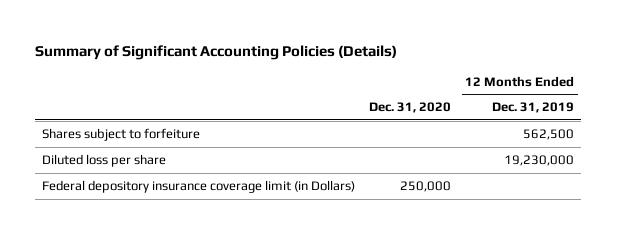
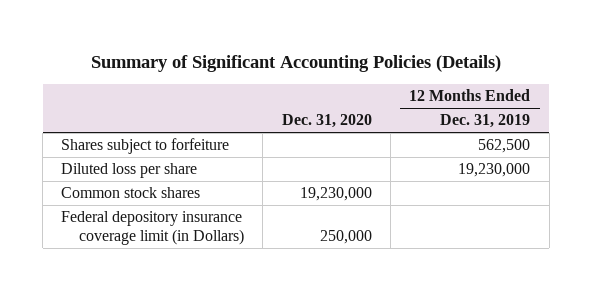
none -> [61,187,201,199] Common stock shares

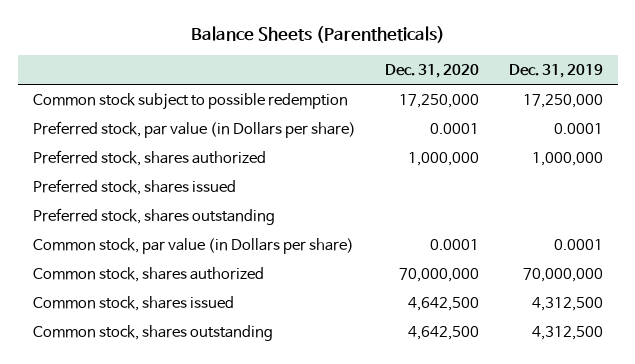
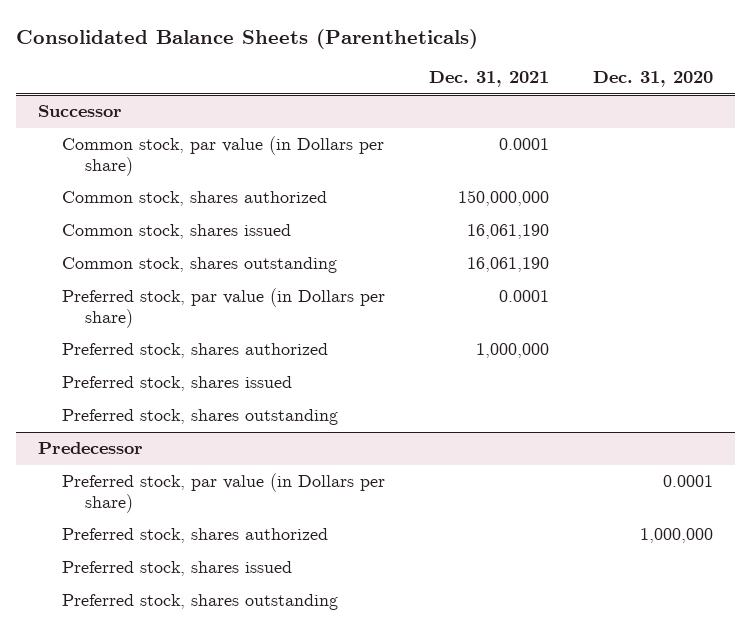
[190,26,445,44] Balance Sheets (Parentheticals) -> [16,28,479,49] Consolidated Balance Sheets (Parentheticals)
[508,63,603,78] Dec. 31, 2019 -> none
none -> [428,71,549,88] Dec. 31, 2021
[32,92,348,110] Common stock subject to possible redemption -> none
none -> [38,105,123,118] Successor
none -> [61,136,384,176] Common stock, par value (in Dollars per share)
none -> [61,191,327,207] Common stock, shares authorized
none -> [61,224,291,240] Common stock, shares issued
none -> [61,257,337,274] Common stock, shares outstanding
none -> [61,288,385,328] Preferred stock, par value (in Dollars per share)
none -> [61,343,328,359] Preferred stock, shares authorized
none -> [61,376,292,392] Preferred stock, shares issued
none -> [61,409,338,426] Preferred stock, shares outstanding
none -> [38,442,144,455] Predecessor
[32,237,354,254] Common stock, par value (in Dollars per share) -> none
[32,266,264,282] Common stock, shares authorized -> none
[32,295,234,311] Common stock, shares issued -> none
[32,324,273,341] Common stock, shares outstanding -> none

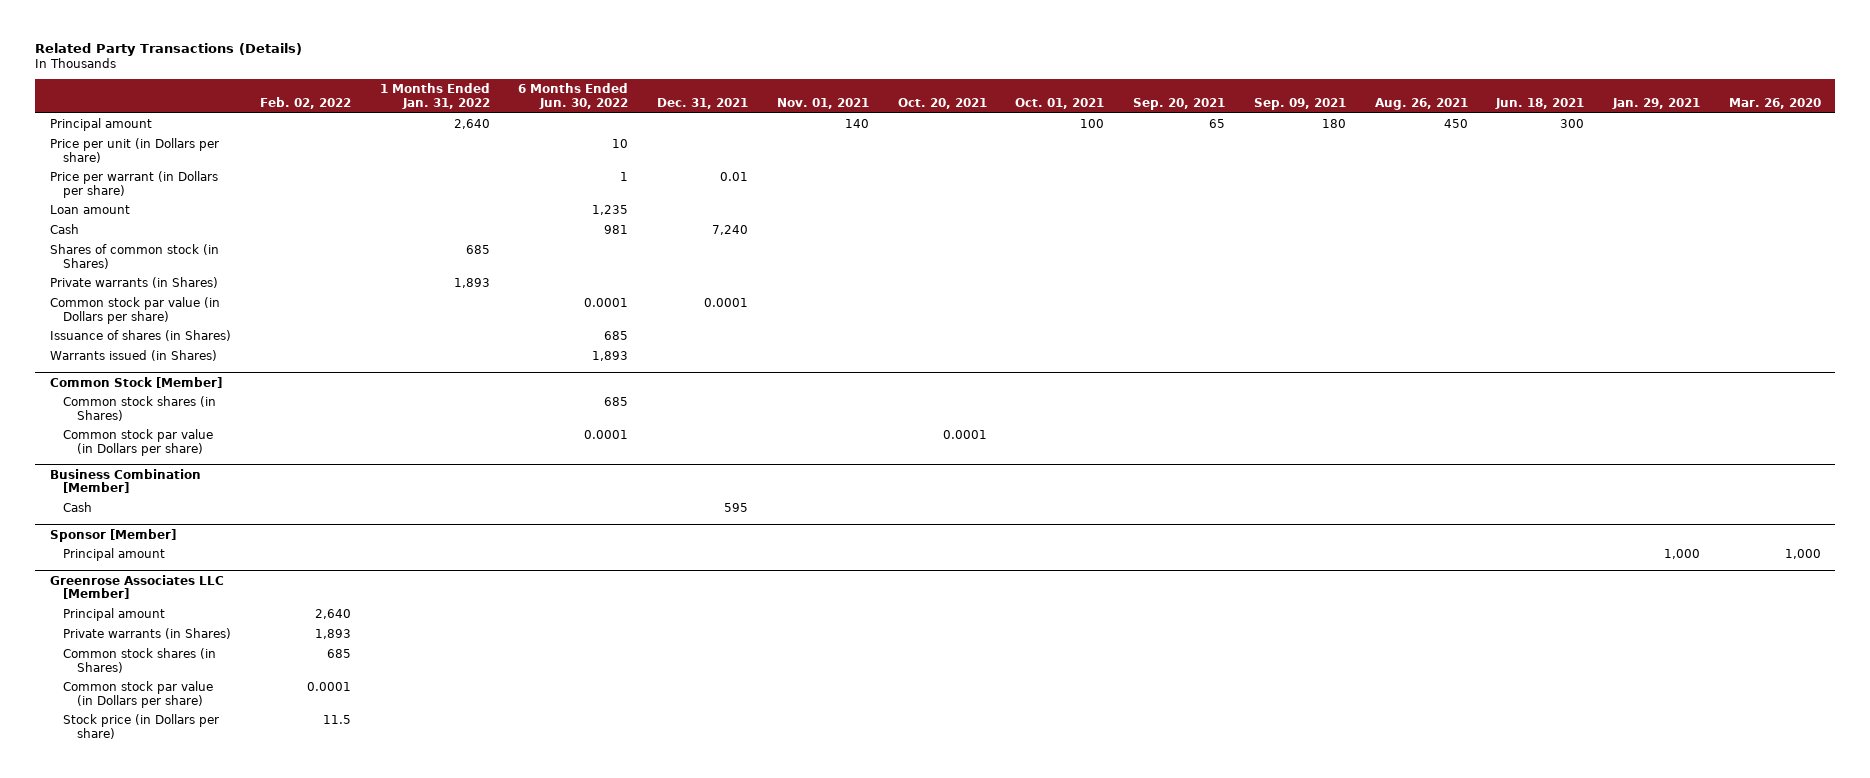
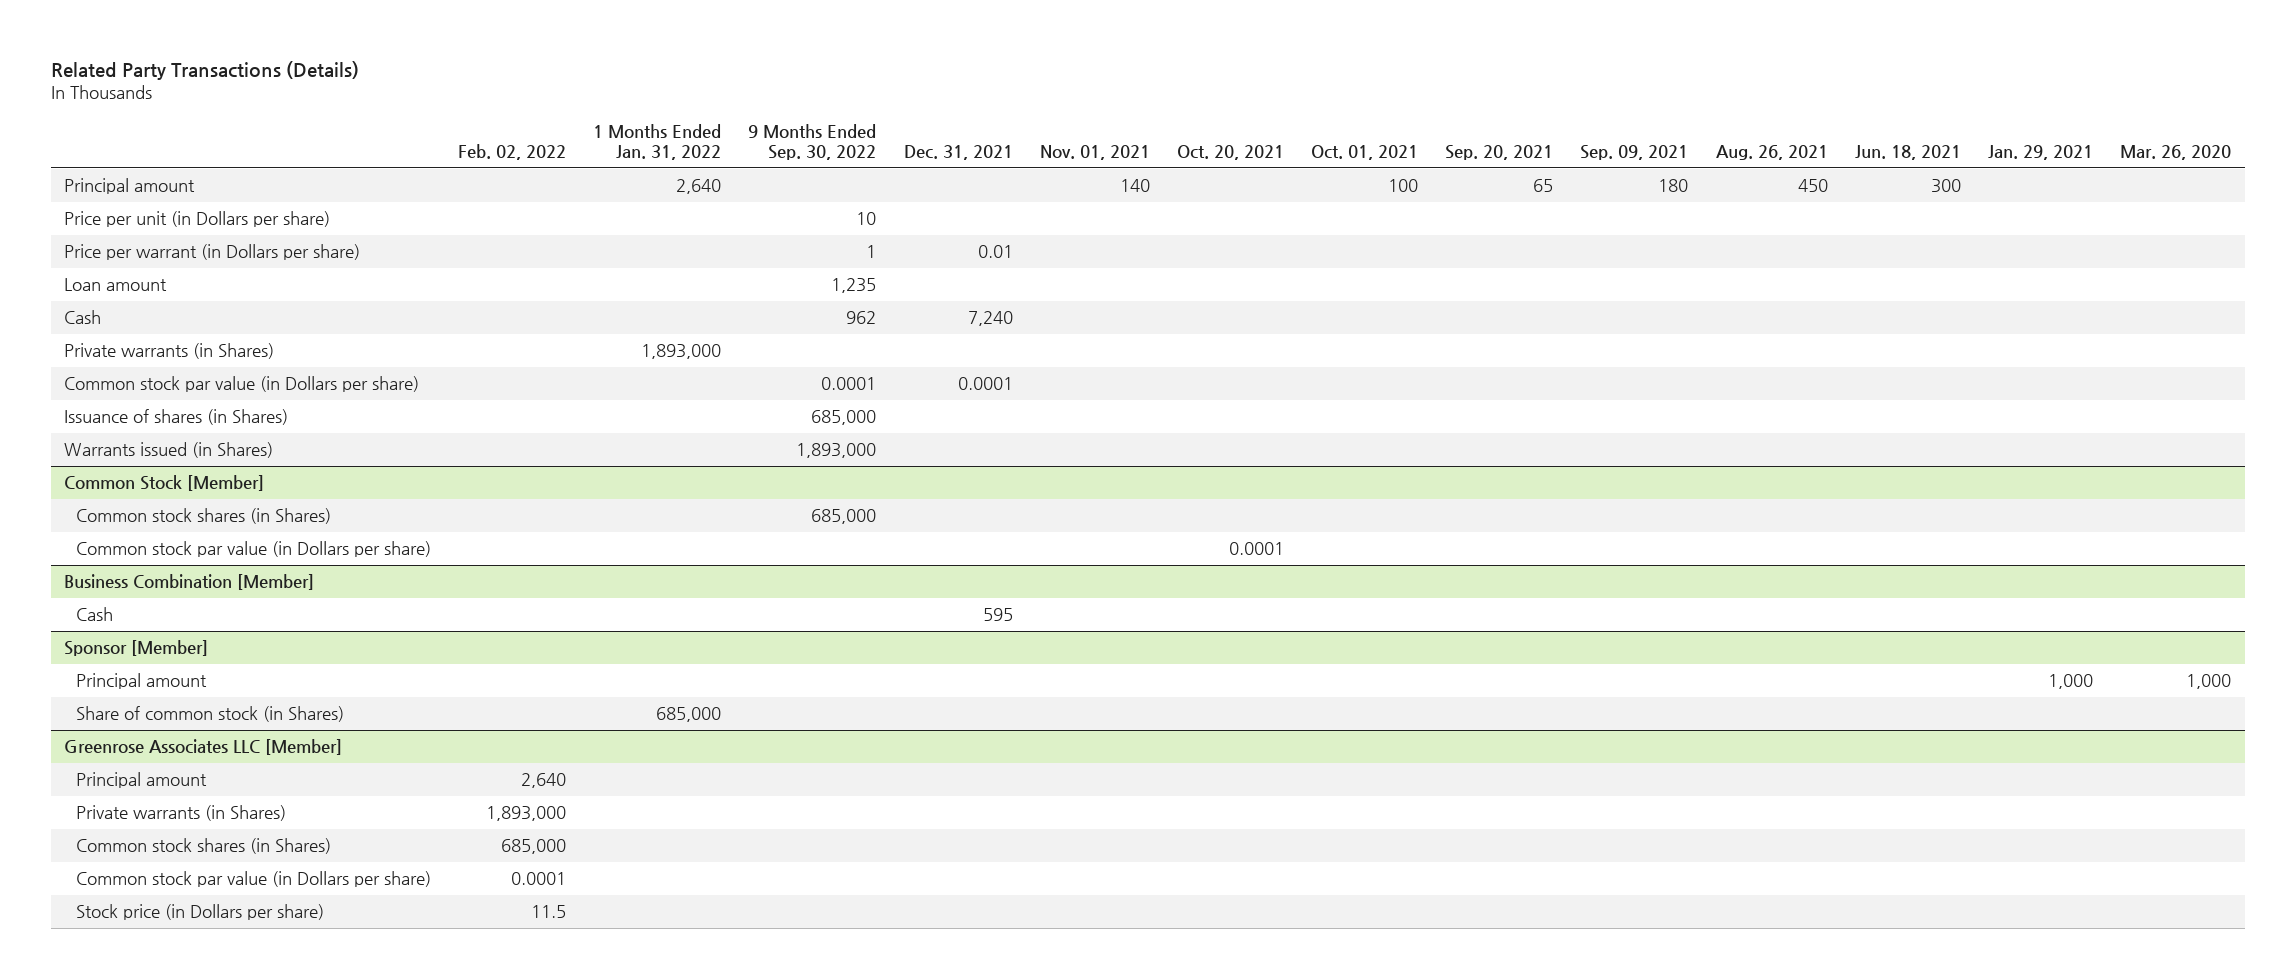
[518,83,629,110] 6 Months Ended Jun. 30, 2022 -> none
none -> [748,123,877,161] 9 Months Ended Sep. 30, 2022
[49,243,219,269] Shares of common stock (in Shares) -> none
[453,277,490,288] 1,893 -> [641,344,722,360] 1,893,000
none -> [75,706,344,723] Share of common stock (in Shares)
[314,628,351,639] 1,893 -> [486,806,567,822] 1,893,000
[326,648,351,658] 685 -> [501,839,567,855] 685,000

